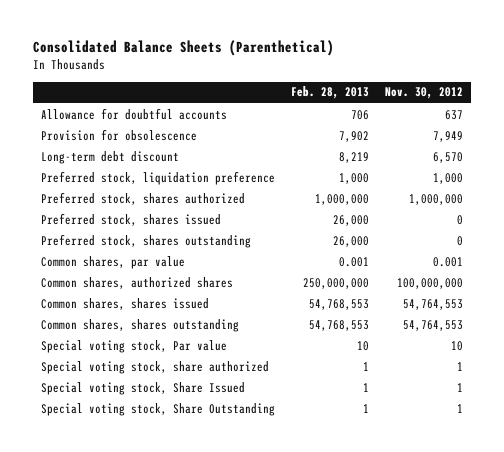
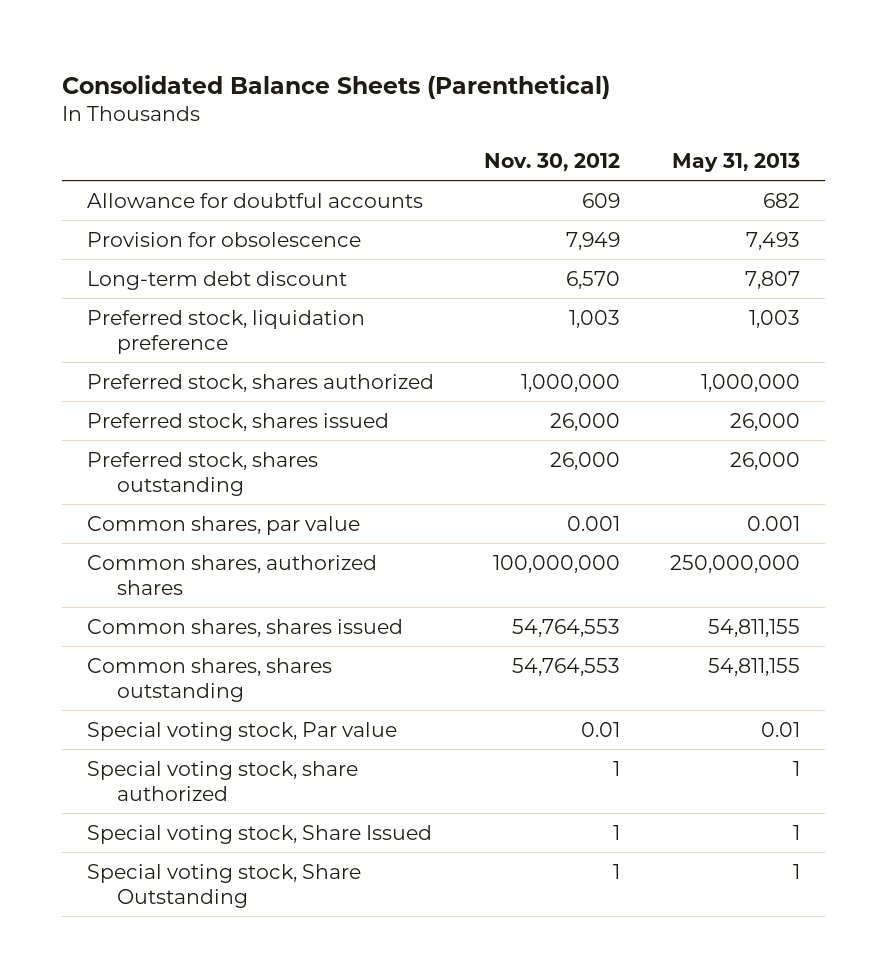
[290,86,369,100] Feb. 28, 2013 -> none
none -> [671,153,800,173] May 31, 2013
[445,109,464,120] 637 -> [582,192,621,208] 609
[433,172,464,184] 1,000 -> [569,309,621,328] 1,003
[457,214,464,225] 0 -> [550,412,621,431] 26,000
[457,235,464,246] 0 -> [550,451,621,470] 26,000
[451,340,464,351] 10 -> [581,721,621,737] 0.01

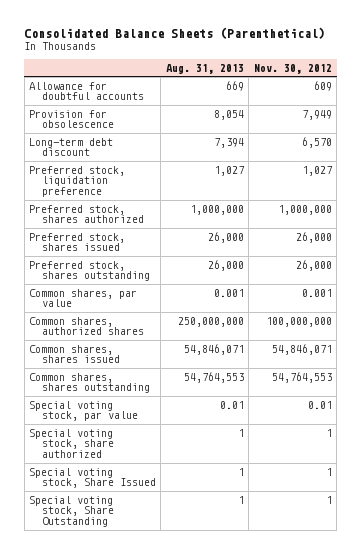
[671,153,800,173] May 31, 2013 -> none
none -> [165,63,244,74] Aug. 31, 2013
[569,309,621,328] 1,003 -> [301,165,332,176] 1,027
[512,618,621,637] 54,764,553 -> [271,343,332,355] 54,846,071
[87,721,398,741] Special voting stock, Par value -> [29,400,138,422] Special voting stock, par value

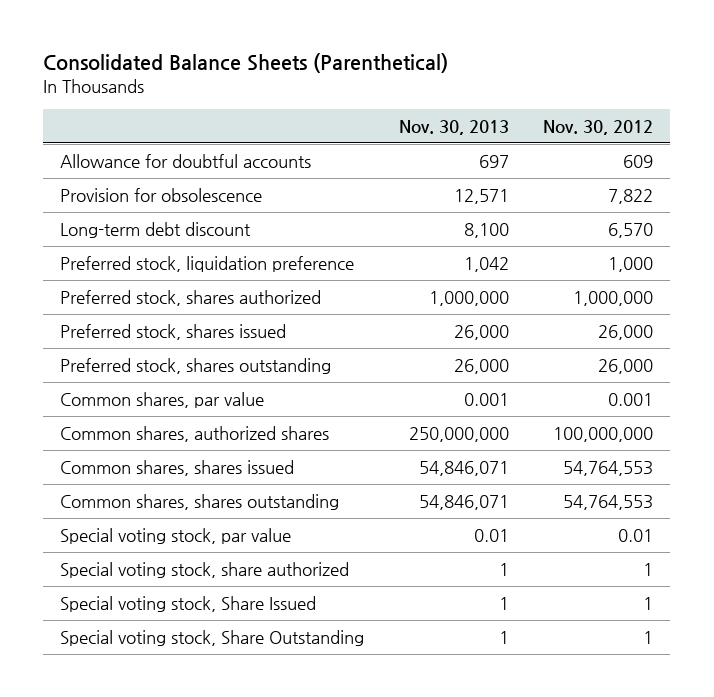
[165,63,244,74] Aug. 31, 2013 -> none
none -> [398,119,509,135] Nov. 30, 2013
[301,109,332,120] 7,949 -> [608,188,654,204] 7,822
[301,165,332,176] 1,027 -> [608,256,654,272] 1,000
[271,343,332,355] 54,846,071 -> [563,460,654,476] 54,764,553

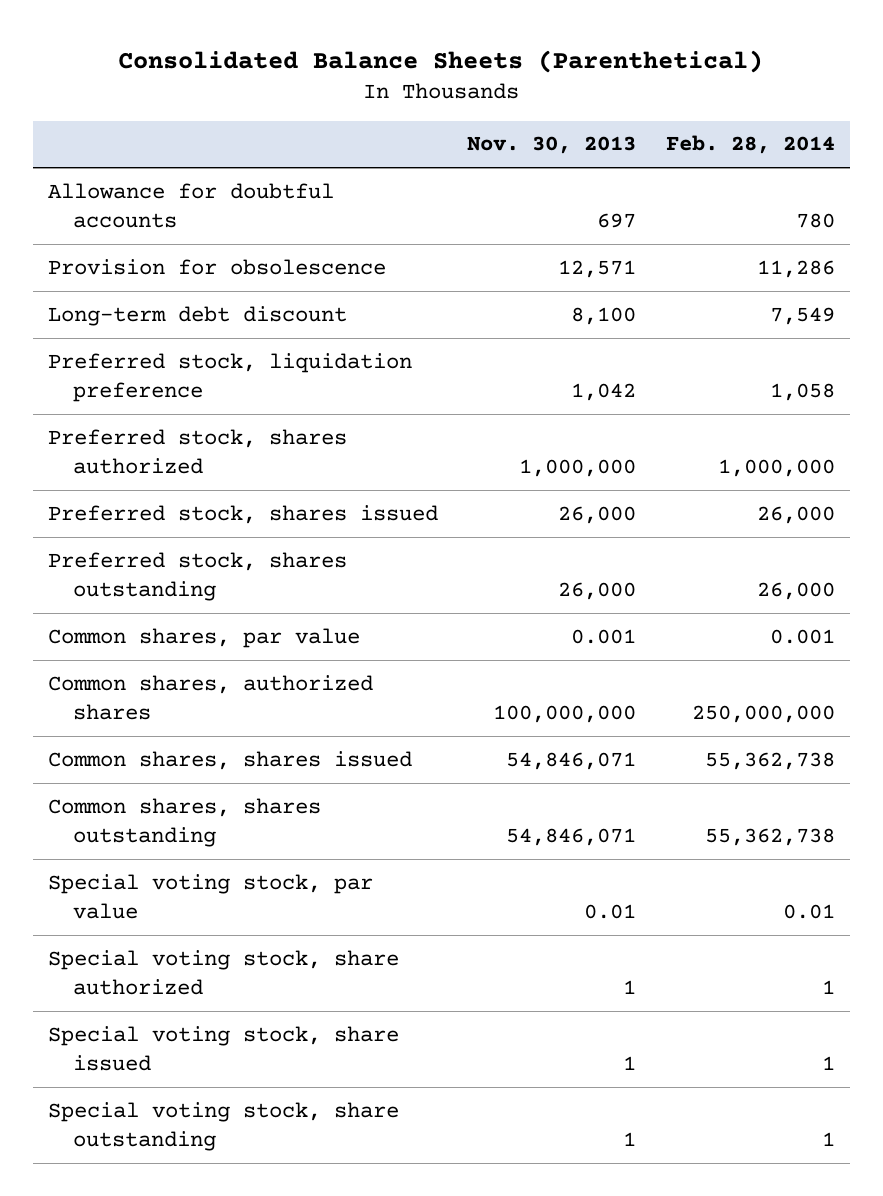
[543,119,654,135] Nov. 30, 2012 -> none
none -> [665,135,835,155] Feb. 28, 2014
[408,426,509,442] 250,000,000 -> [493,704,637,723] 100,000,000
[60,595,317,612] Special voting stock, Share Issued -> [47,1025,399,1071] Special voting stock, share issued
[60,629,365,646] Special voting stock, Share Outstanding -> [47,1101,399,1151] Special voting stock, share outstanding

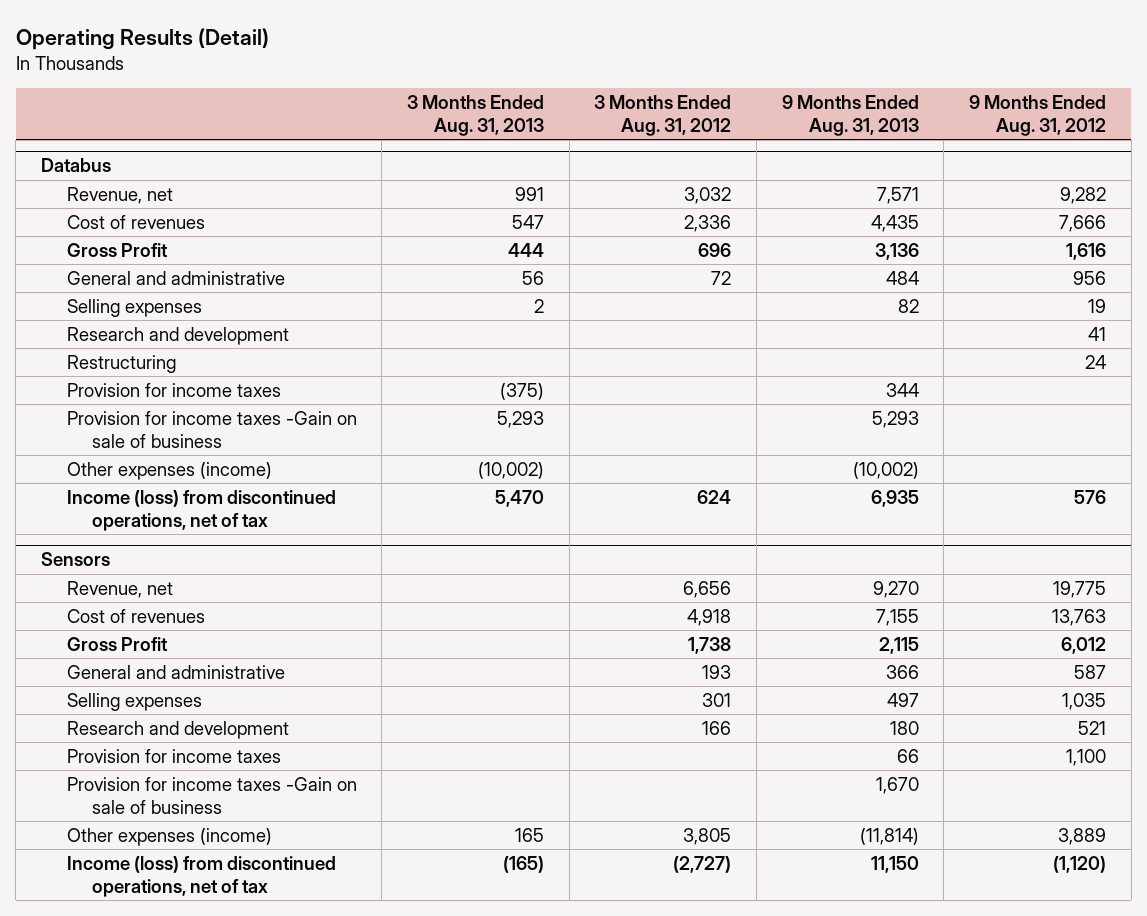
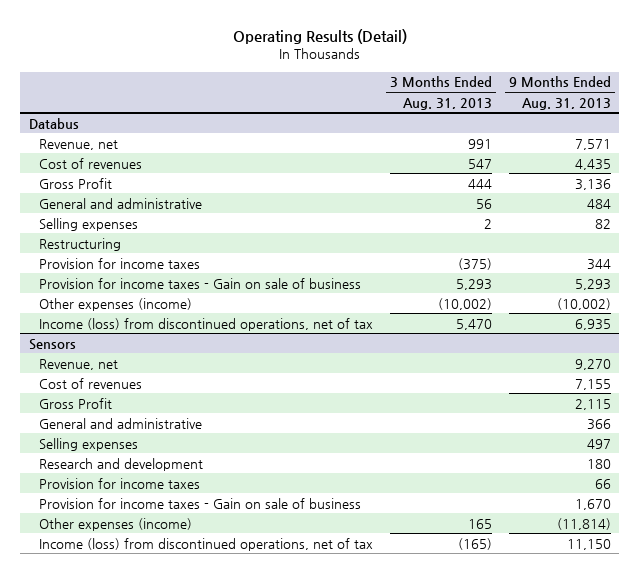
[594,95,732,137] 3 Months Ended Aug. 31, 2012 -> none
[969,95,1107,137] 9 Months Ended Aug. 31, 2012 -> none
[66,326,289,345] Research and development -> none
[66,410,357,448] Provision for income taxes -Gain on sale of business -> [38,277,361,289] Provision for income taxes - Gain on sale of business
[66,776,357,814] Provision for income taxes -Gain on sale of business -> [38,497,361,509] Provision for income taxes - Gain on sale of business

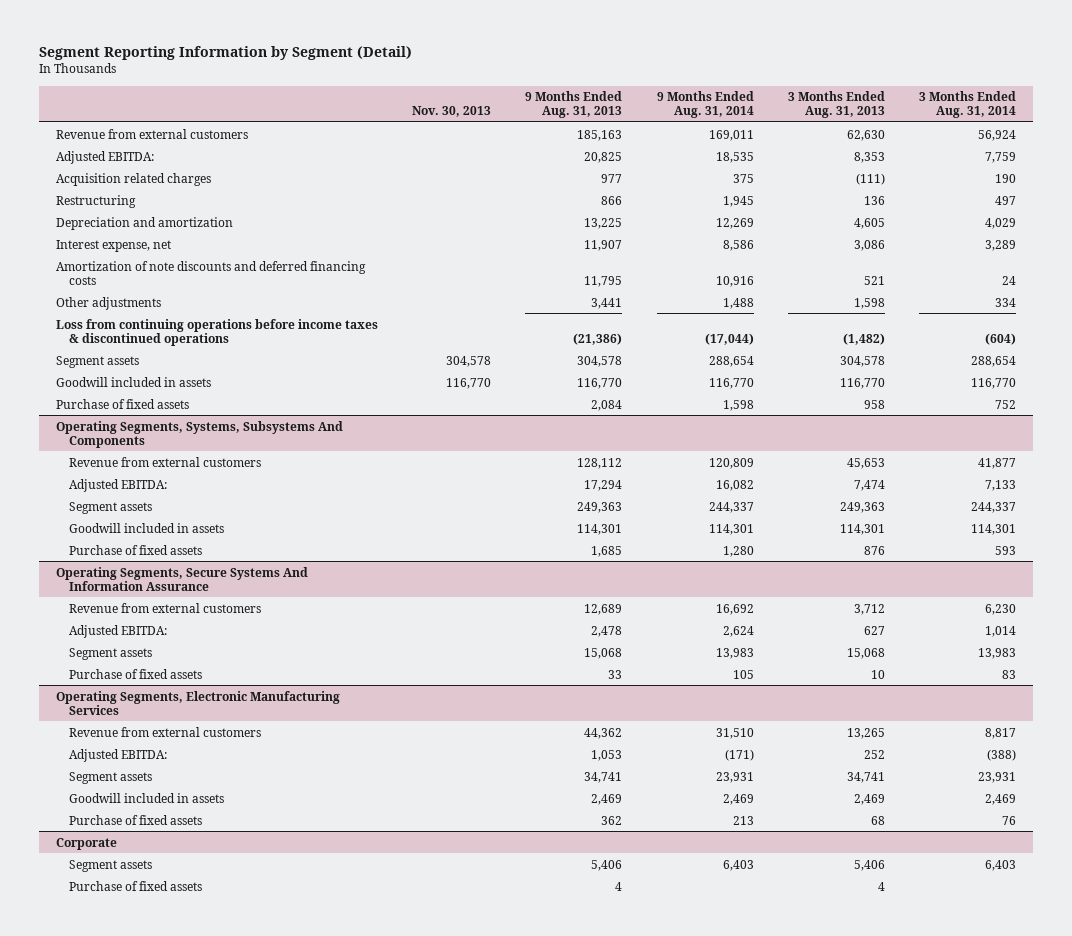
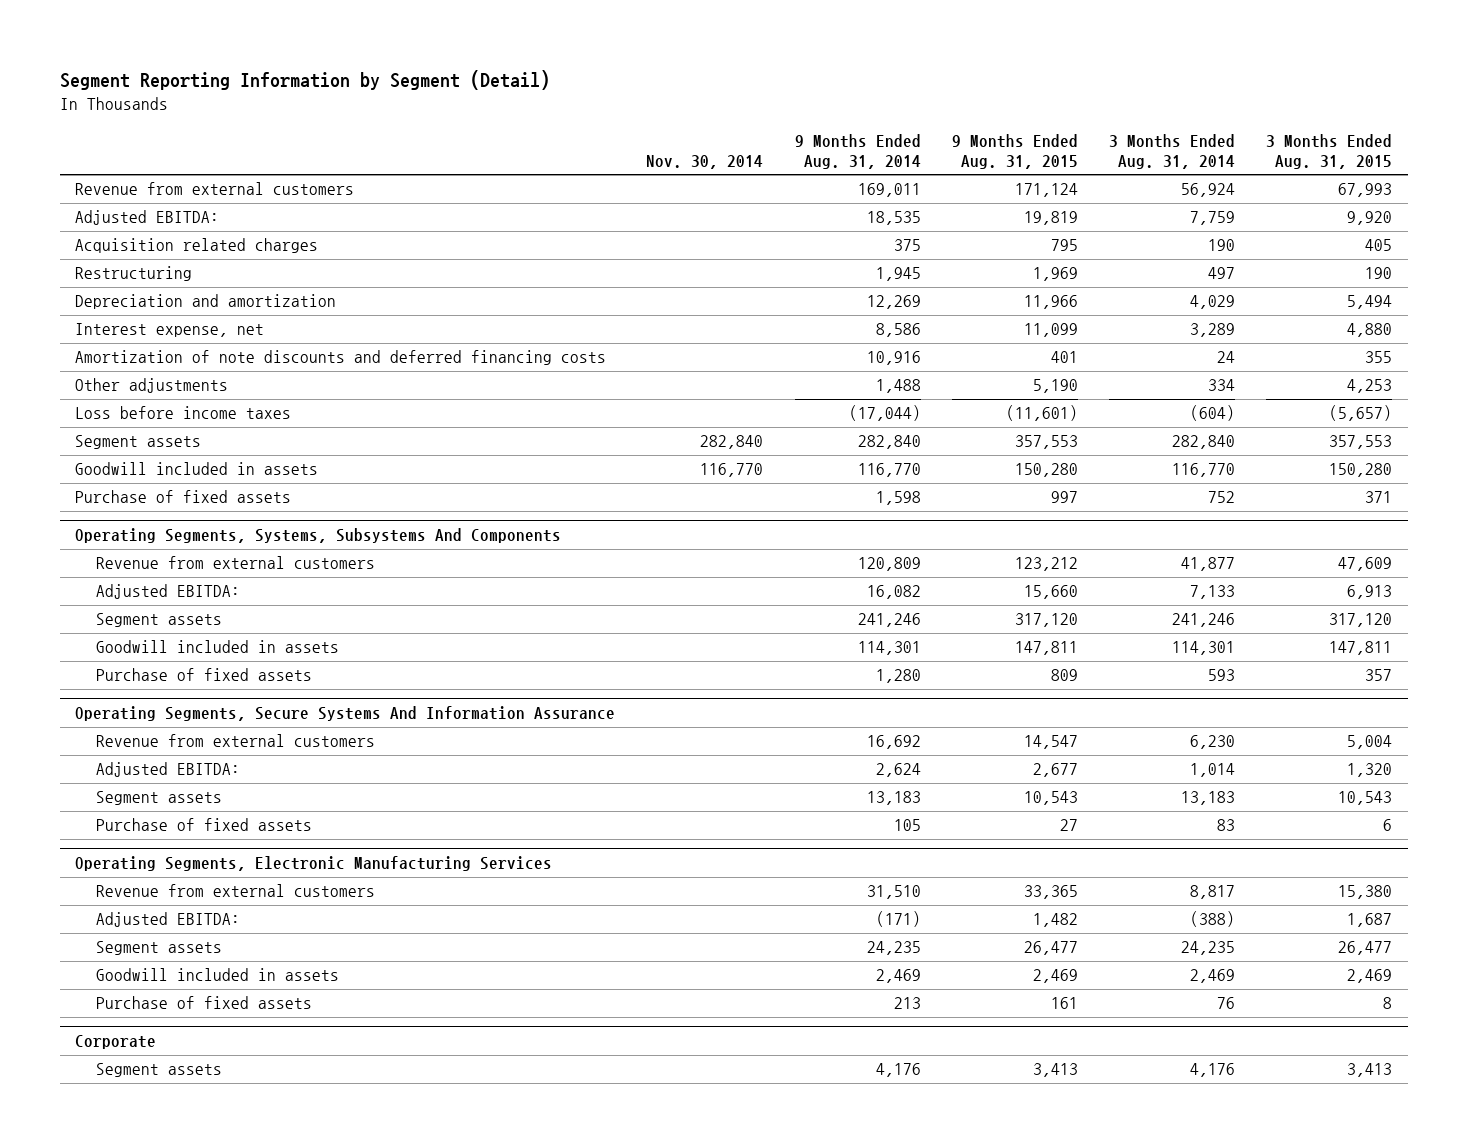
[411,106,491,118] Nov. 30, 2013 -> none
[525,91,623,119] 9 Months Ended Aug. 31, 2013 -> none
[787,91,885,119] 3 Months Ended Aug. 31, 2013 -> none
none -> [646,154,764,169] Nov. 30, 2014
none -> [951,133,1078,169] 9 Months Ended Aug. 31, 2015
none -> [1266,133,1393,169] 3 Months Ended Aug. 31, 2015
[55,318,378,346] Loss from continuing operations before income taxes & discontinued operations -> [75,406,292,420] Loss before income taxes
[708,355,754,367] 288,654 -> [857,435,921,450] 282,840
[971,355,1017,367] 288,654 -> [1171,435,1235,450] 282,840
[708,501,754,513] 244,337 -> [857,613,921,628] 241,246
[971,501,1017,513] 244,337 -> [1171,613,1235,628] 241,246
[715,647,754,659] 13,983 -> [866,791,921,806] 13,183
[978,647,1017,659] 13,983 -> [1180,791,1235,806] 13,183
[715,771,754,783] 23,931 -> [866,941,921,956] 24,235
[978,771,1017,783] 23,931 -> [1180,941,1235,956] 24,235
[68,880,202,891] Purchase of fixed assets -> none
[722,859,754,871] 6,403 -> [875,1063,921,1078] 4,176
[985,859,1017,871] 6,403 -> [1189,1063,1235,1078] 4,176

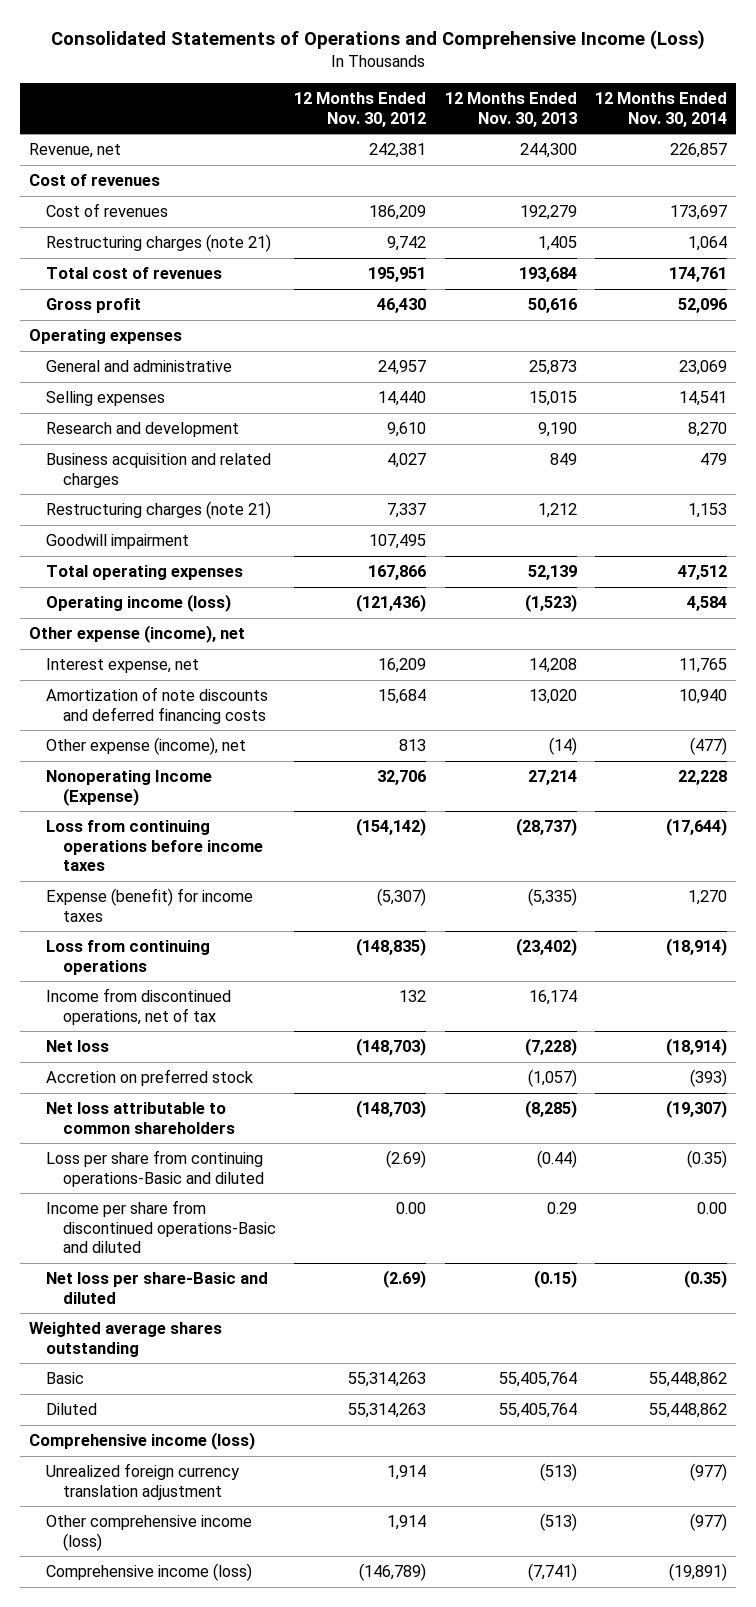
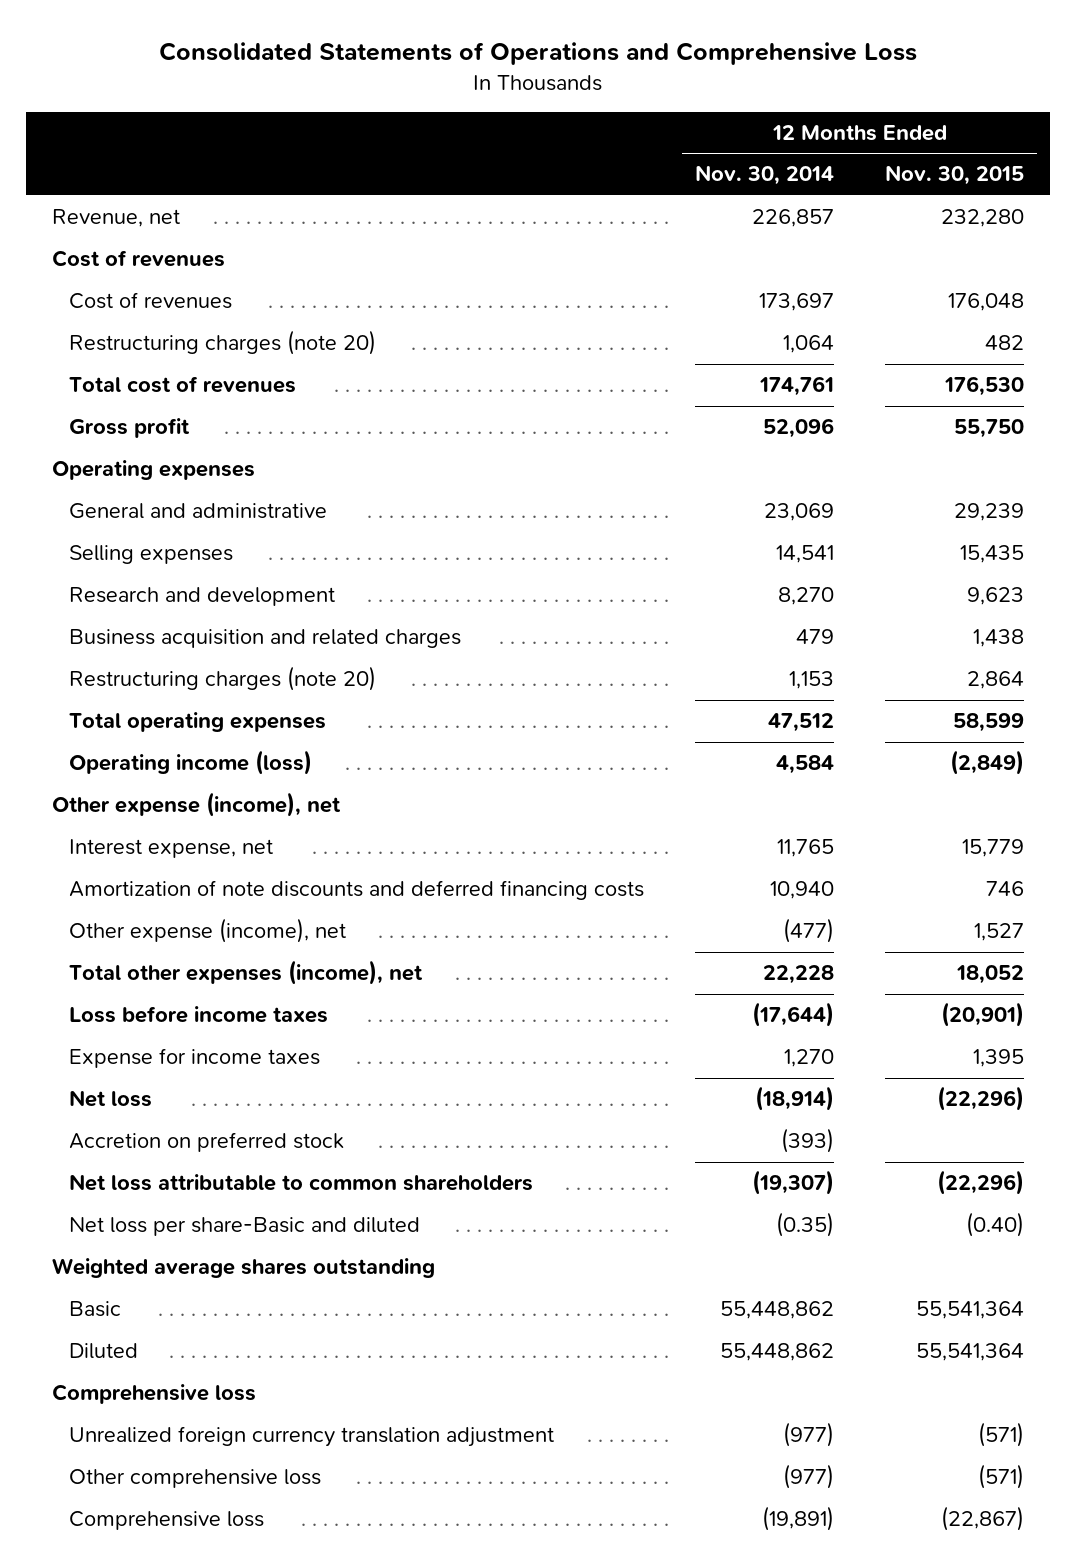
[50,29,705,50] Consolidated Statements of Operations and Comprehensive Income (Loss) -> [158,42,917,66] Consolidated Statements of Operations and Comprehensive Loss
[294,92,427,127] 12 Months Ended Nov. 30, 2012 -> none
[444,92,577,127] 12 Months Ended Nov. 30, 2013 -> none
none -> [885,165,1025,186] Nov. 30, 2015
[45,234,271,253] Restructuring charges (note 21) -> [68,330,376,356] Restructuring charges (note 20)
[45,534,189,550] Goodwill impairment -> none
[45,501,271,520] Restructuring charges (note 21) -> [68,666,376,692] Restructuring charges (note 20)
[45,940,210,975] Loss from continuing operations -> none
[45,988,231,1025] Income from discontinued operations, net of tax -> none
[45,770,212,806] Nonoperating Income (Expense) -> [68,960,423,986] Total other expenses (income), net
[45,820,263,872] Loss from continuing operations before income taxes -> [68,1006,328,1024] Loss before income taxes
[45,888,253,922] Expense (benefit) for income taxes -> [68,1048,320,1069] Expense for income taxes
[45,1150,264,1187] Loss per share from continuing operations-Basic and diluted -> none
[45,1200,276,1254] Income per share from discontinued operations-Basic and diluted -> none
[28,1432,255,1451] Comprehensive income (loss) -> [51,1384,256,1405] Comprehensive loss
[45,1515,252,1551] Other comprehensive income (loss) -> [68,1469,321,1489] Other comprehensive loss
[45,1563,252,1582] Comprehensive income (loss) -> [68,1511,264,1531] Comprehensive loss

